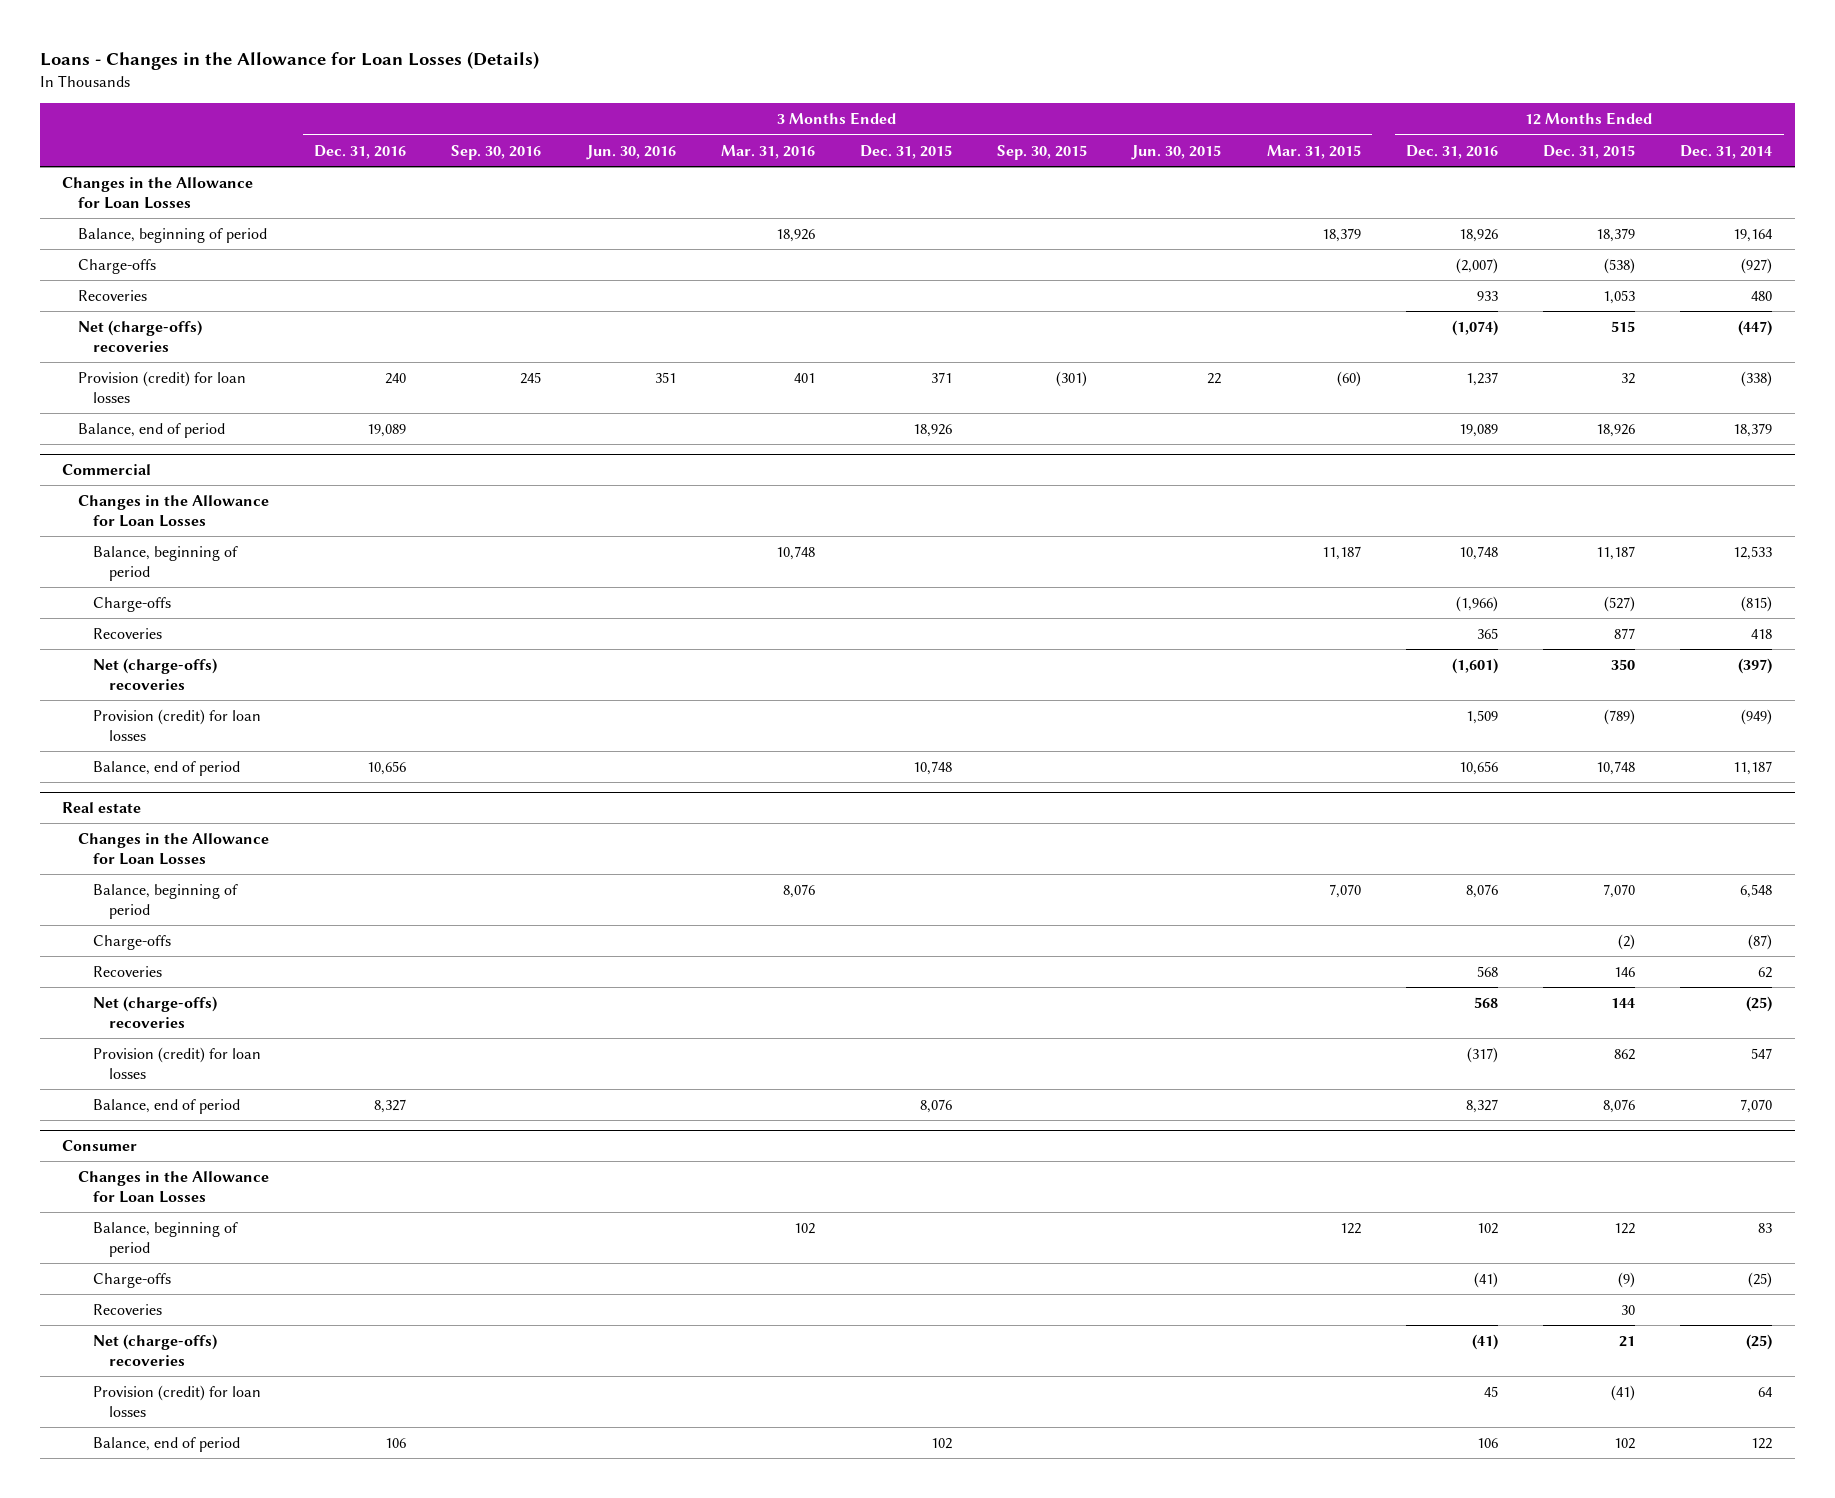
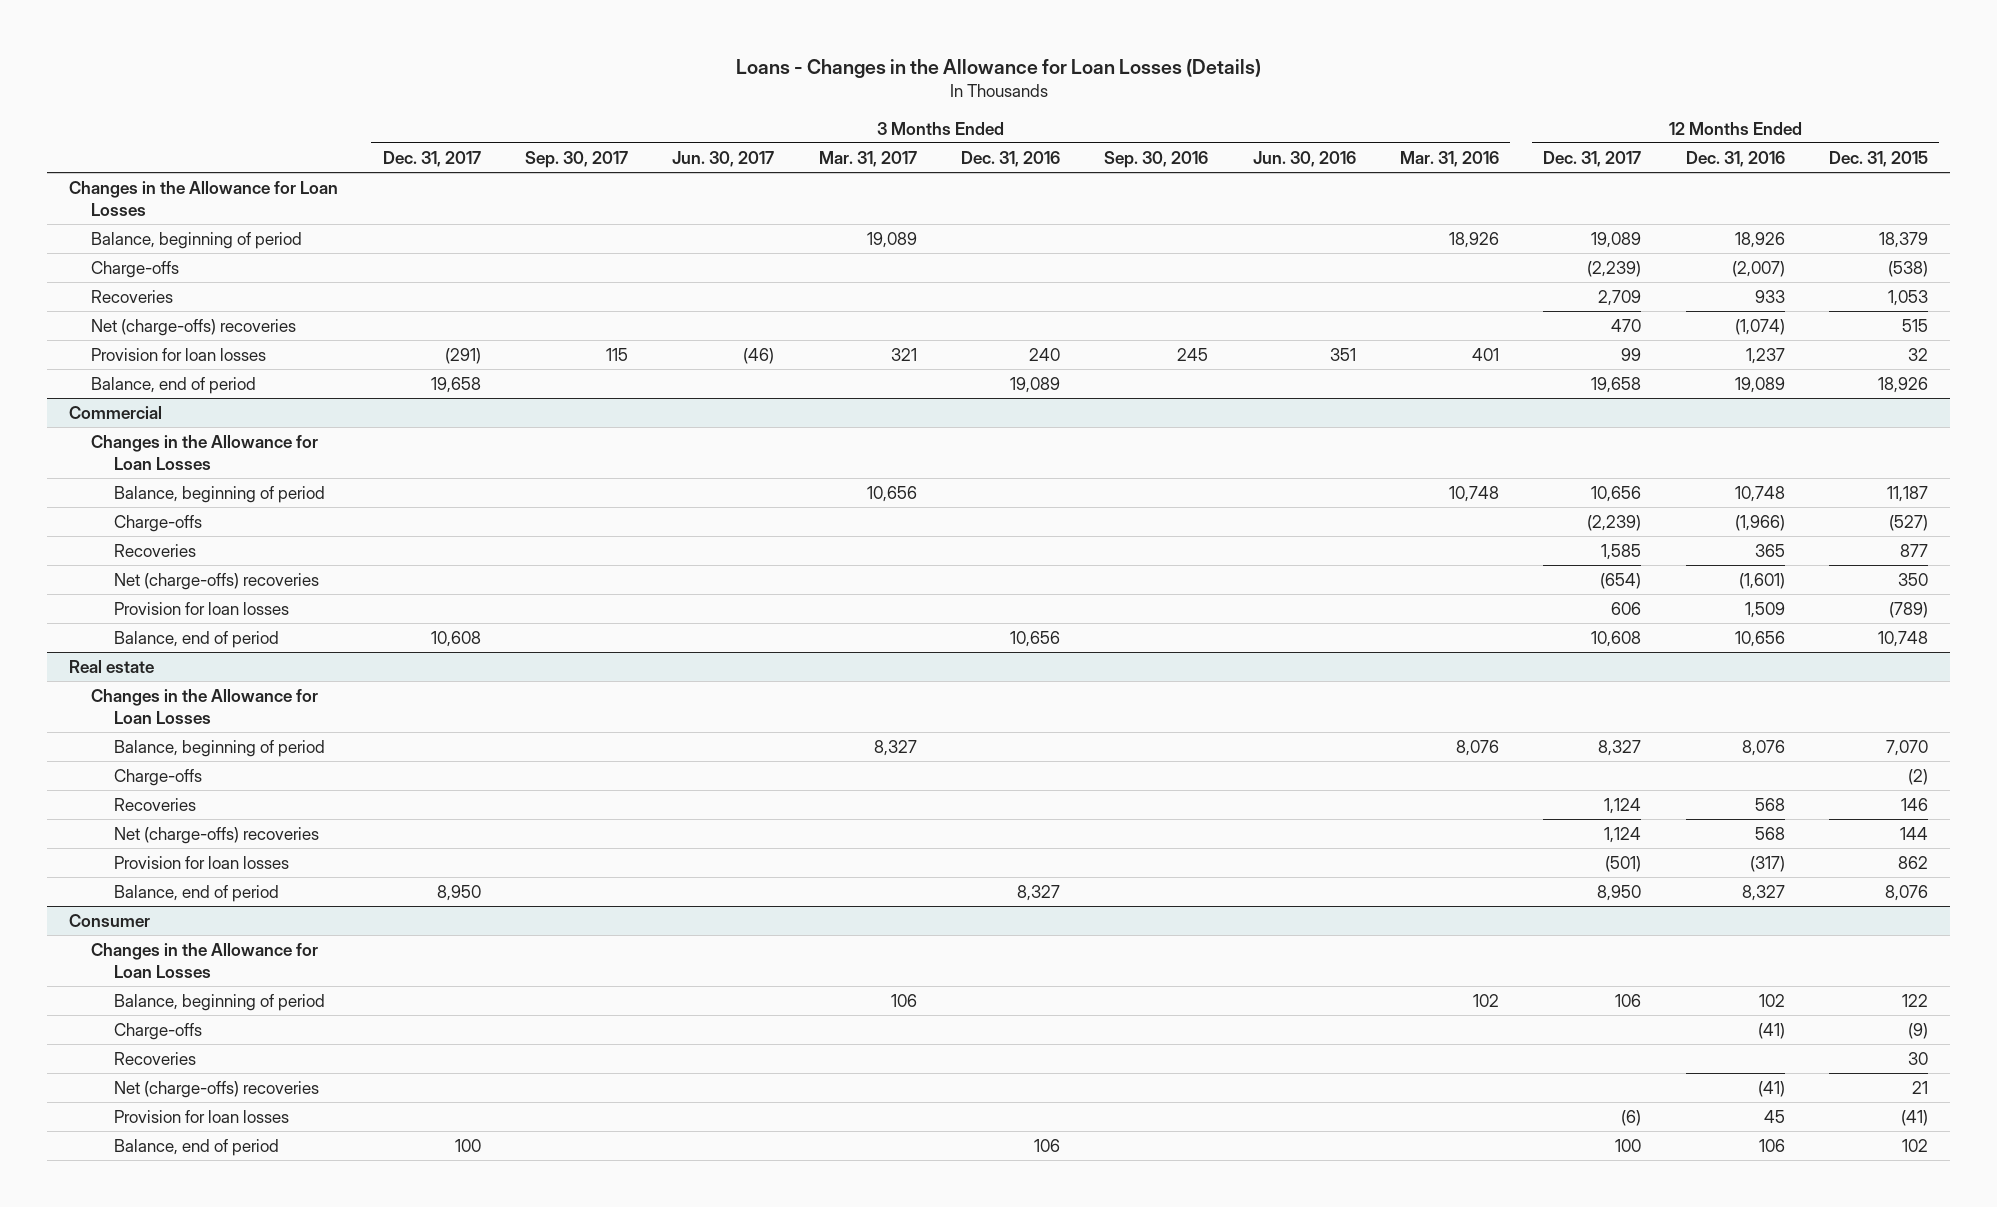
[860,144,953,159] Dec. 31, 2015 -> none
[997,144,1088,160] Sep. 30, 2015 -> none
[1131,144,1222,160] Jun. 30, 2015 -> none
[1266,144,1361,159] Mar. 31, 2015 -> none
[1680,144,1773,159] Dec. 31, 2014 -> none
none -> [382,150,481,167] Dec. 31, 2017
none -> [524,150,628,168] Sep. 30, 2017
none -> [672,150,775,167] Jun. 30, 2017
none -> [818,150,917,167] Mar. 31, 2017
none -> [1543,150,1642,167] Dec. 31, 2017
[77,371,246,404] Provision (credit) for loan losses -> [91,347,267,361] Provision for loan losses
[93,709,262,742] Provision (credit) for loan losses -> [113,601,289,615] Provision for loan losses
[93,1047,262,1080] Provision (credit) for loan losses -> [113,855,289,869] Provision for loan losses
[93,1385,262,1418] Provision (credit) for loan losses -> [113,1109,289,1123] Provision for loan losses

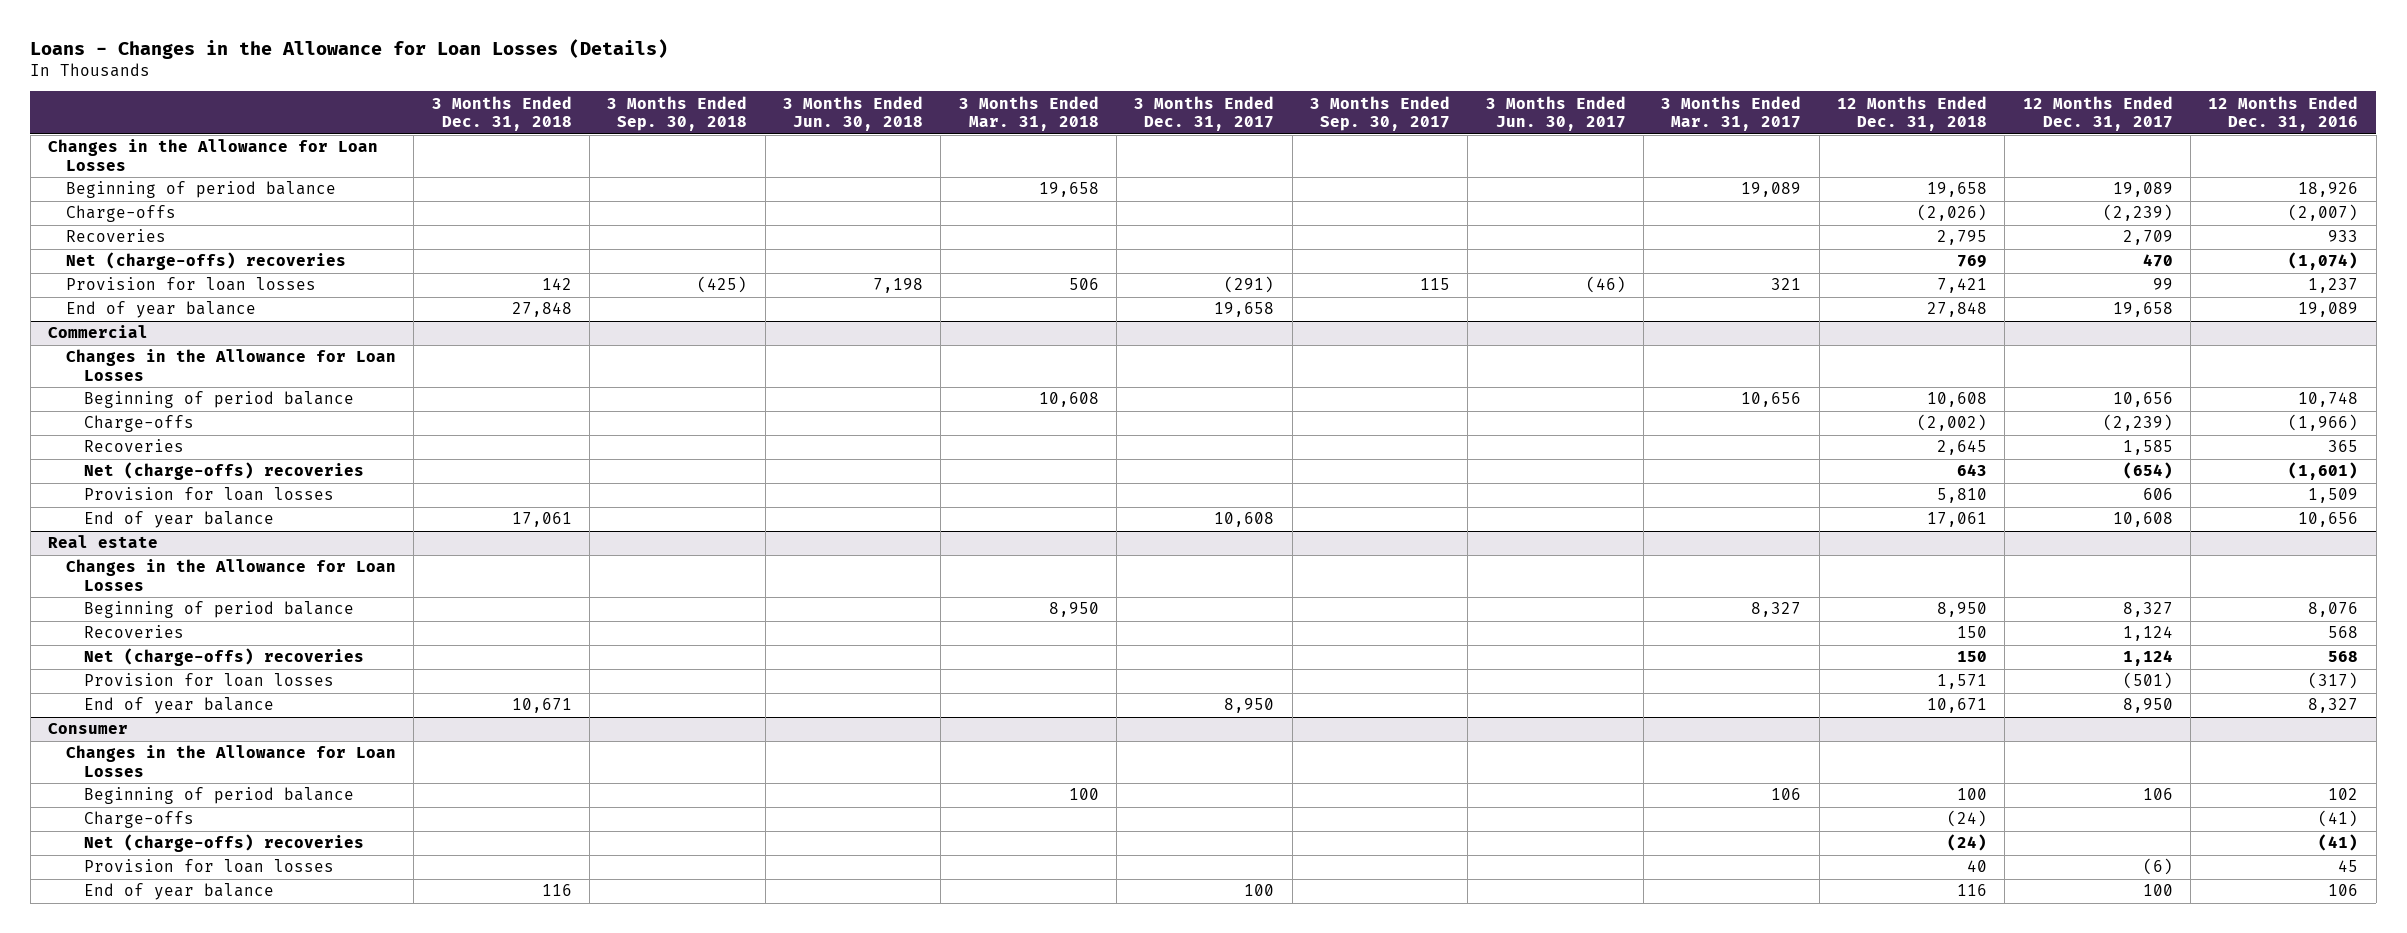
[960,150,1060,167] Dec. 31, 2016 -> none
[1104,150,1209,168] Sep. 30, 2016 -> none
[1252,150,1356,167] Jun. 30, 2016 -> none
[1399,150,1499,167] Mar. 31, 2016 -> none
[1828,150,1928,167] Dec. 31, 2015 -> none
none -> [431,95,572,132] 3 Months Ended Dec. 31, 2018
none -> [607,95,748,132] 3 Months Ended Sep. 30, 2018
none -> [783,95,924,132] 3 Months Ended Jun. 30, 2018
none -> [958,95,1099,132] 3 Months Ended Mar. 31, 2018
none -> [1837,95,1988,132] 12 Months Ended Dec. 31, 2018
[91,231,303,249] Balance, beginning of period -> [66,181,337,199] Beginning of period balance
[91,376,257,394] Balance, end of period -> [66,301,257,319] End of year balance
[113,485,325,503] Balance, beginning of period -> [83,391,354,409] Beginning of period balance
[113,630,279,648] Balance, end of period -> [83,511,274,529] End of year balance
[113,768,202,786] Charge-offs -> none
[113,739,325,757] Balance, beginning of period -> [83,601,354,619] Beginning of period balance
[113,884,279,902] Balance, end of period -> [83,697,274,715] End of year balance
[113,993,325,1011] Balance, beginning of period -> [83,787,354,805] Beginning of period balance
[113,1051,196,1065] Recoveries -> none
[113,1138,279,1156] Balance, end of period -> [83,883,274,901] End of year balance

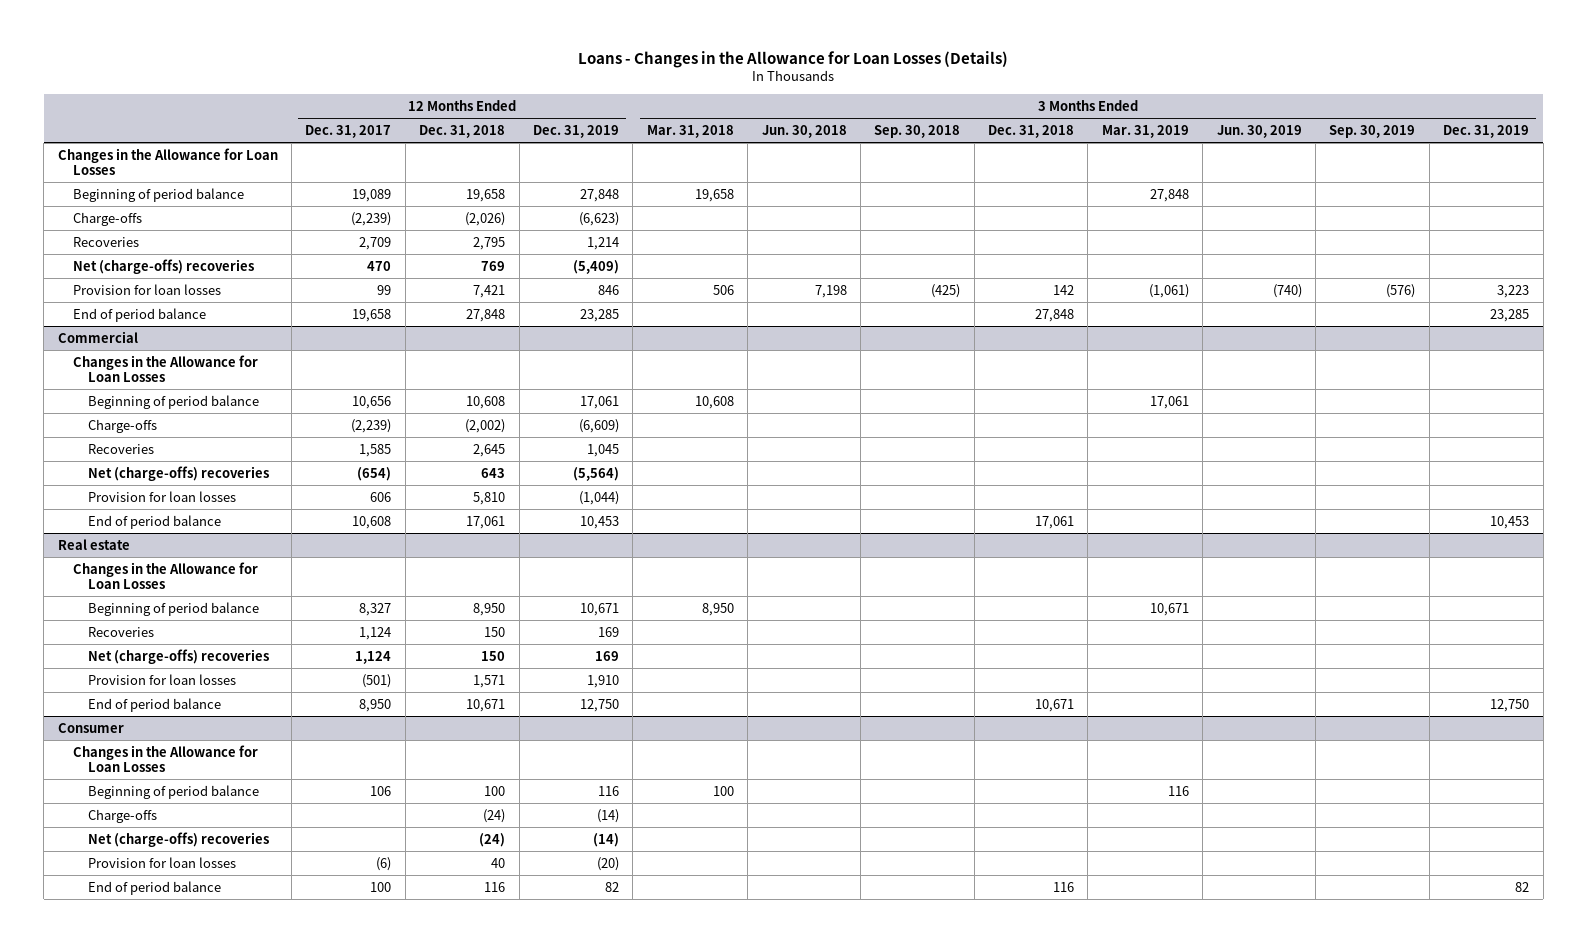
[1134,95,1275,132] 3 Months Ended Dec. 31, 2017 -> none
[1310,95,1451,132] 3 Months Ended Sep. 30, 2017 -> none
[1485,95,1626,132] 3 Months Ended Jun. 30, 2017 -> none
[1661,95,1802,132] 3 Months Ended Mar. 31, 2017 -> none
[2208,95,2359,132] 12 Months Ended Dec. 31, 2016 -> none
none -> [532,125,619,139] Dec. 31, 2019
none -> [1101,125,1189,139] Mar. 31, 2019
none -> [1216,125,1302,139] Jun. 30, 2019
none -> [1329,125,1416,139] Sep. 30, 2019
none -> [1443,125,1530,139] Dec. 31, 2019
[66,301,257,319] End of year balance -> [72,307,206,322] End of period balance
[83,511,274,529] End of year balance -> [88,514,222,529] End of period balance
[83,697,274,715] End of year balance -> [88,697,222,712] End of period balance
[83,883,274,901] End of year balance -> [88,880,222,895] End of period balance

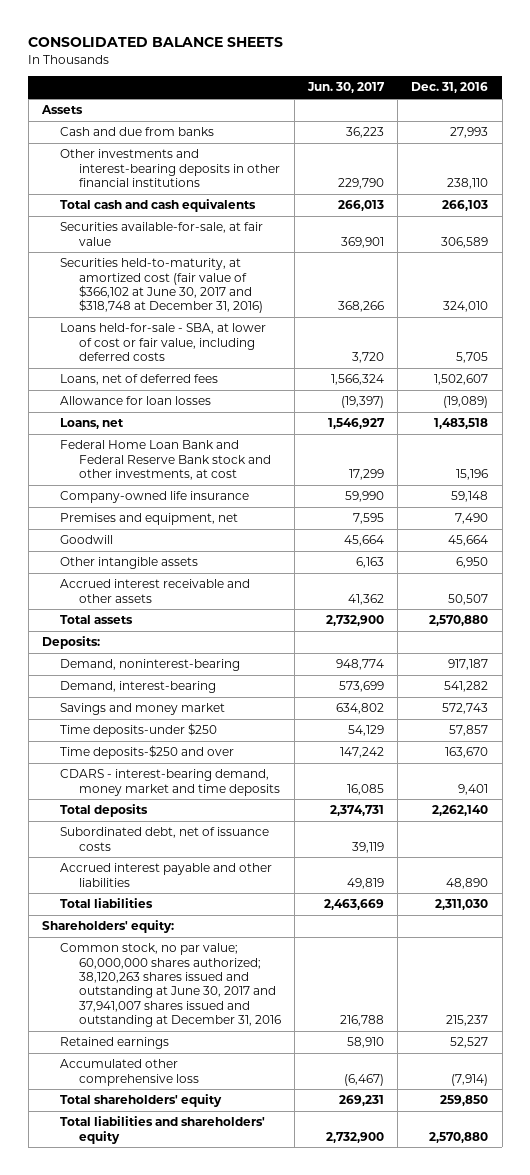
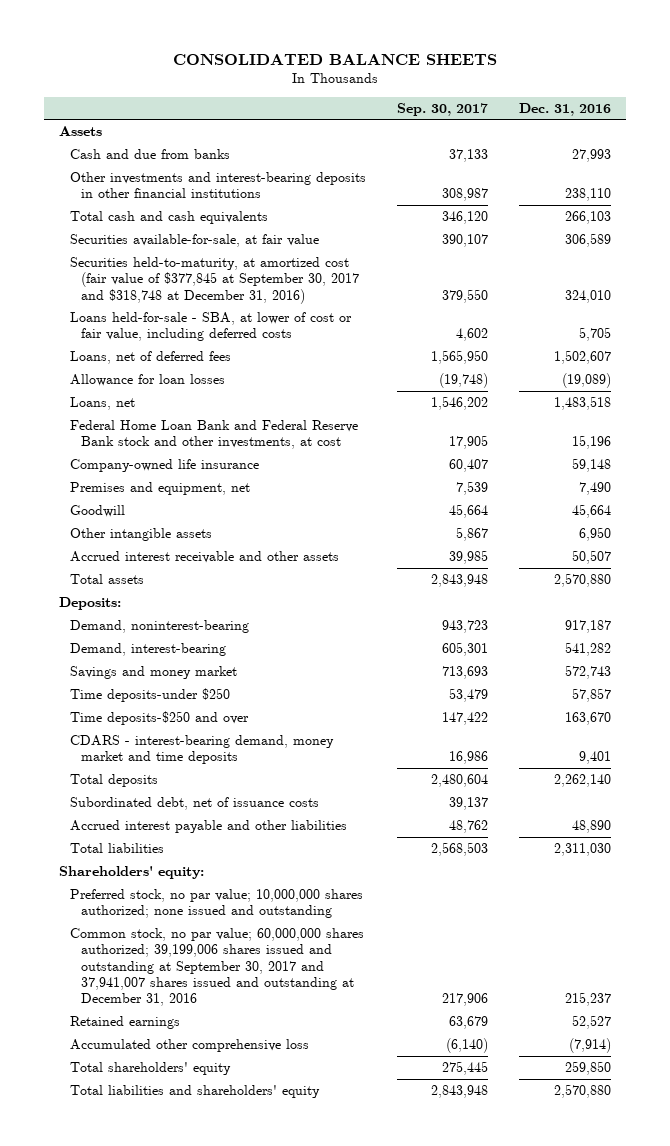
[307,82,386,94] Jun. 30, 2017 -> none
none -> [396,102,488,116] Sep. 30, 2017
[60,258,263,314] Securities held-to-maturity, at amortized cost (fair value of $366,102 at June 30, 2017 and $318,748 at December 31, 2016) -> [69,257,359,304] Securities held-to-maturity, at amortized cost (fair value of $377,845 at September 30, 2017 and $318,748 at December 31, 2016)
none -> [69,889,363,919] Preferred stock, no par value; 10,000,000 shares authorized; none issued and outstanding
[60,943,281,1028] Common stock, no par value; 60,000,000 shares authorized; 38,120,263 shares issued and outstanding at June 30, 2017 and 37,941,007 shares issued and outstanding at December 31, 2016 -> [69,928,364,1007] Common stock, no par value; 60,000,000 shares authorized; 39,199,006 shares issued and outstanding at September 30, 2017 and 37,941,007 shares issued and outstanding at December 31, 2016

